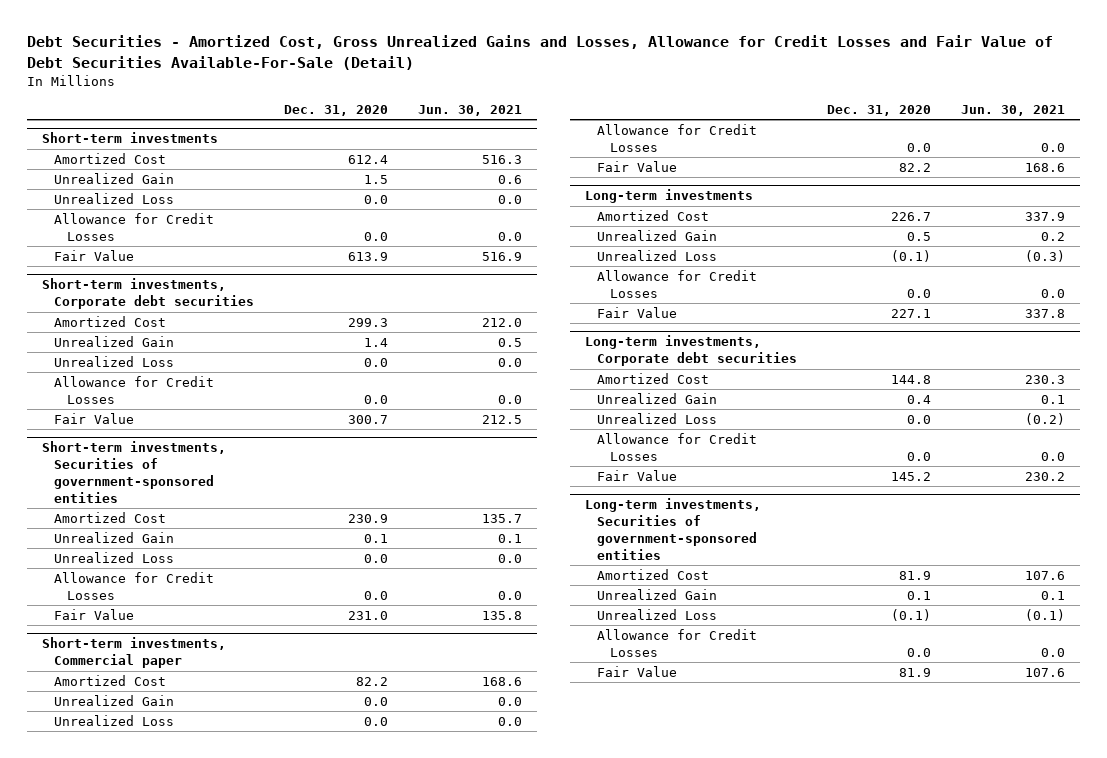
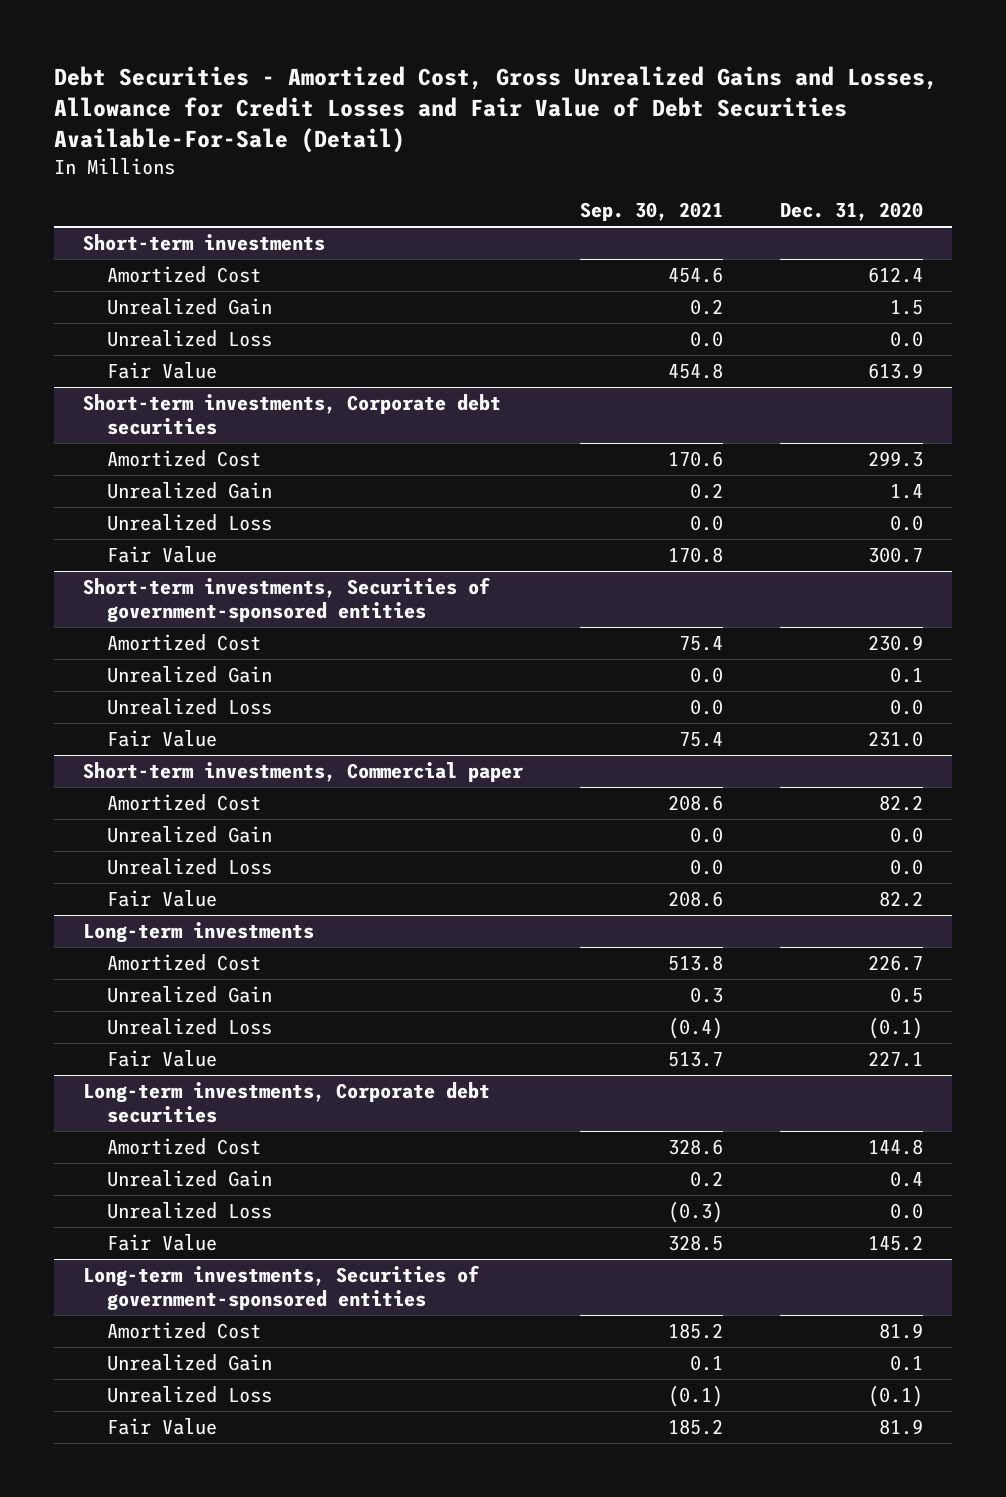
[418,104,523,116] Jun. 30, 2021 -> none
none -> [580,201,724,221] Sep. 30, 2021
[54,212,215,241] Allowance for Credit Losses -> none
[54,375,215,404] Allowance for Credit Losses -> none
[54,571,215,600] Allowance for Credit Losses -> none
[597,123,758,152] Allowance for Credit Losses -> none
[597,269,758,298] Allowance for Credit Losses -> none
[597,432,758,461] Allowance for Credit Losses -> none
[597,628,758,657] Allowance for Credit Losses -> none

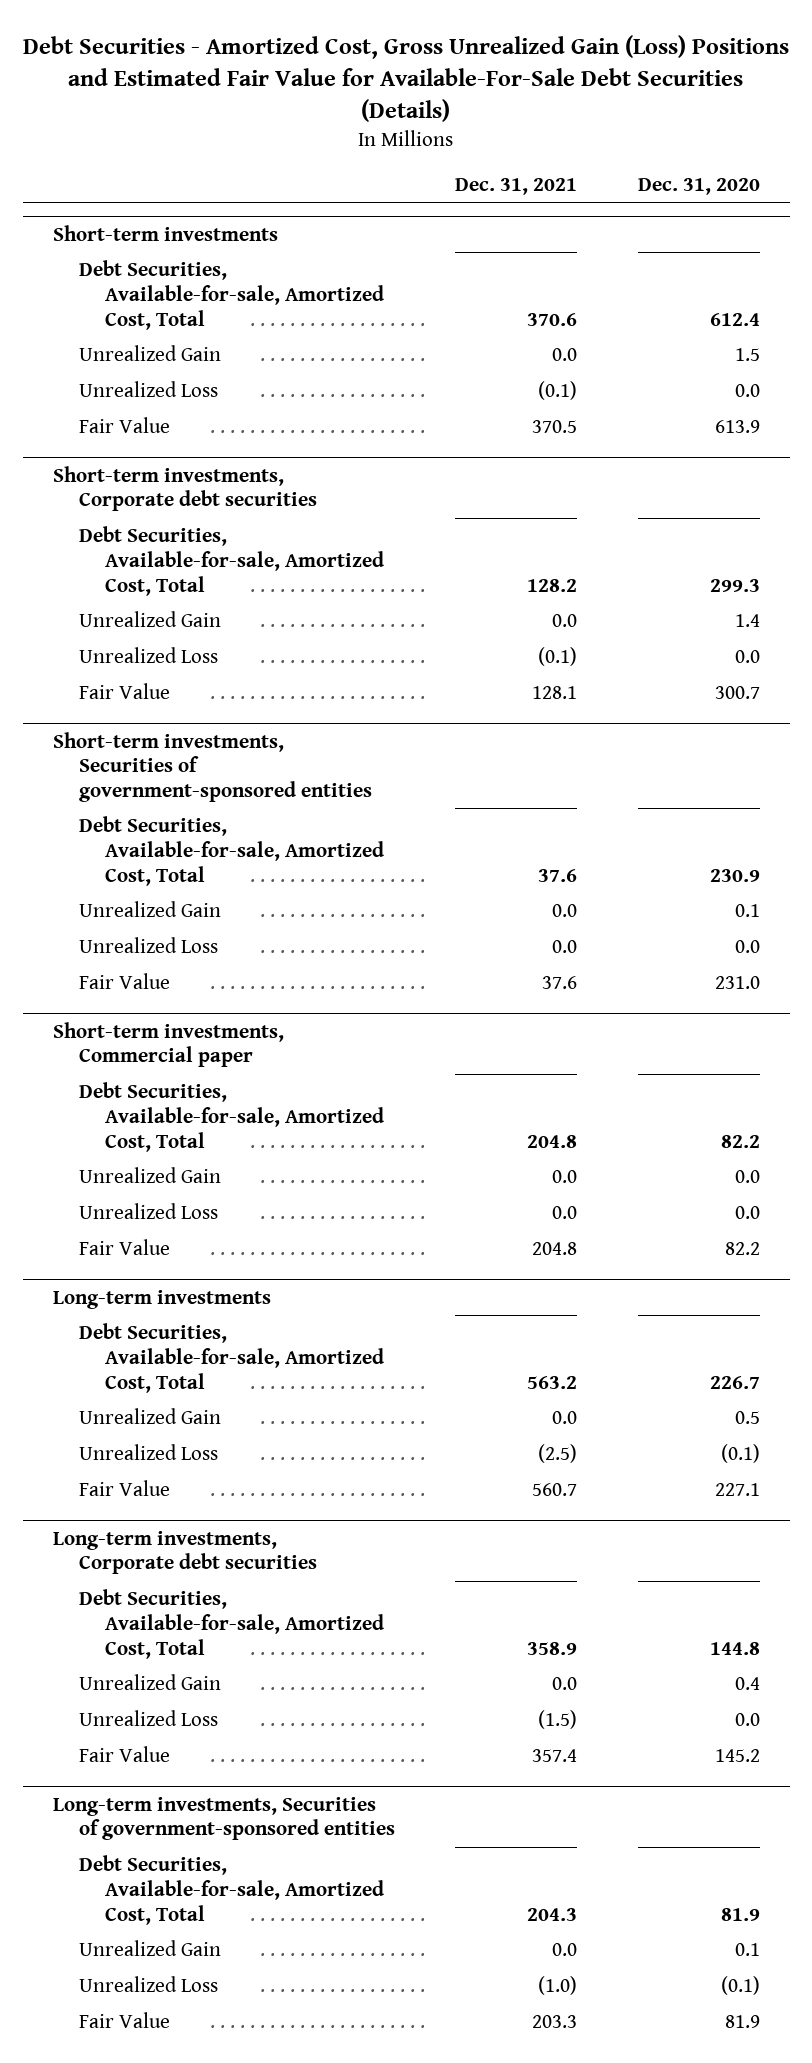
[54,66,939,153] Debt Securities - Amortized Cost, Gross Unrealized Gains and Losses, Allowance for Credit Losses and Fair Value of Debt Securities Available-For-Sale (Detail) -> [23,35,790,123] Debt Securities - Amortized Cost, Gross Unrealized Gain (Loss) Positions and Estimated Fair Value for Available-For-Sale Debt Securities (Details)
[580,201,724,221] Sep. 30, 2021 -> none
none -> [455,177,578,195] Dec. 31, 2021
[106,266,261,284] Amortized Cost -> [78,260,384,330] Debt Securities, Available-for-sale, Amortized Cost, Total
[106,450,261,468] Amortized Cost -> [78,526,384,596] Debt Securities, Available-for-sale, Amortized Cost, Total
[106,634,261,652] Amortized Cost -> [78,816,384,886] Debt Securities, Available-for-sale, Amortized Cost, Total
[106,794,261,812] Amortized Cost -> [78,1082,384,1152] Debt Securities, Available-for-sale, Amortized Cost, Total
[106,954,261,972] Amortized Cost -> [78,1323,384,1393] Debt Securities, Available-for-sale, Amortized Cost, Total
[106,1138,261,1156] Amortized Cost -> [78,1589,384,1659] Debt Securities, Available-for-sale, Amortized Cost, Total
[106,1322,261,1340] Amortized Cost -> [78,1855,384,1925] Debt Securities, Available-for-sale, Amortized Cost, Total

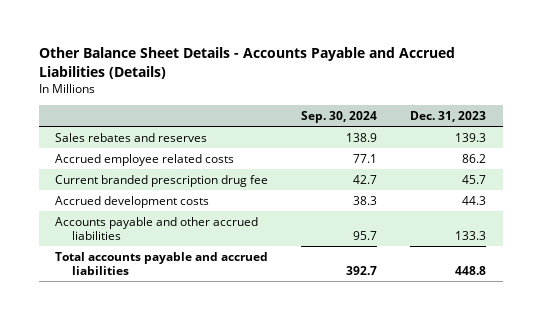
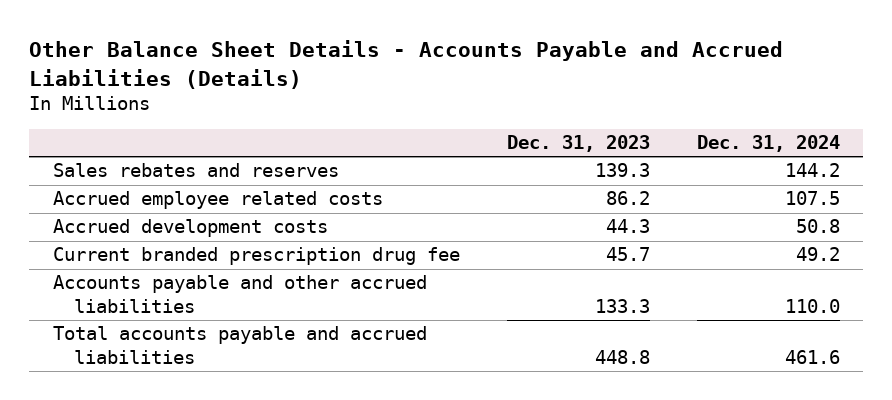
[301,111,378,124] Sep. 30, 2024 -> none
none -> [696,135,840,153] Dec. 31, 2024
[55,174,269,187] Current branded prescription drug fee -> [52,247,460,266] Current branded prescription drug fee

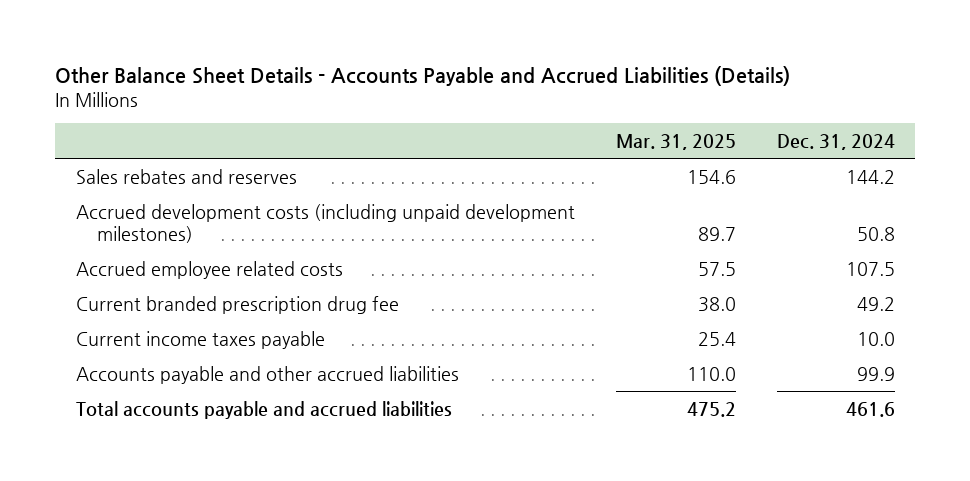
[506,135,650,153] Dec. 31, 2023 -> none
none -> [615,133,736,150] Mar. 31, 2025
none -> [75,203,575,243] Accrued development costs (including unpaid development milestones)
[52,219,328,238] Accrued development costs -> none
none -> [75,330,325,349] Current income taxes payable
[784,298,840,313] 110.0 -> [856,366,895,381] 99.9

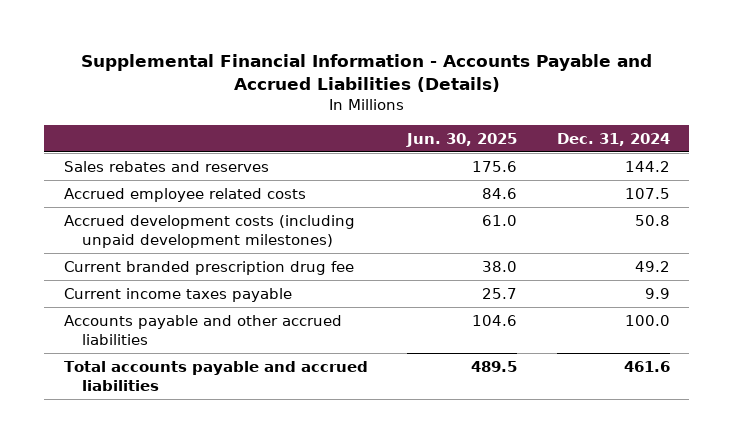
[55,66,791,87] Other Balance Sheet Details - Accounts Payable and Accrued Liabilities (Details) -> [80,54,652,93] Supplemental Financial Information - Accounts Payable and Accrued Liabilities (Details)
[615,133,736,150] Mar. 31, 2025 -> none
none -> [406,132,518,147] Jun. 30, 2025
[75,203,575,243] Accrued development costs (including unpaid development milestones) -> [63,214,355,248] Accrued development costs (including unpaid development milestones)
[856,331,895,346] 10.0 -> [644,287,670,299] 9.9
[856,366,895,381] 99.9 -> [624,314,670,326] 100.0

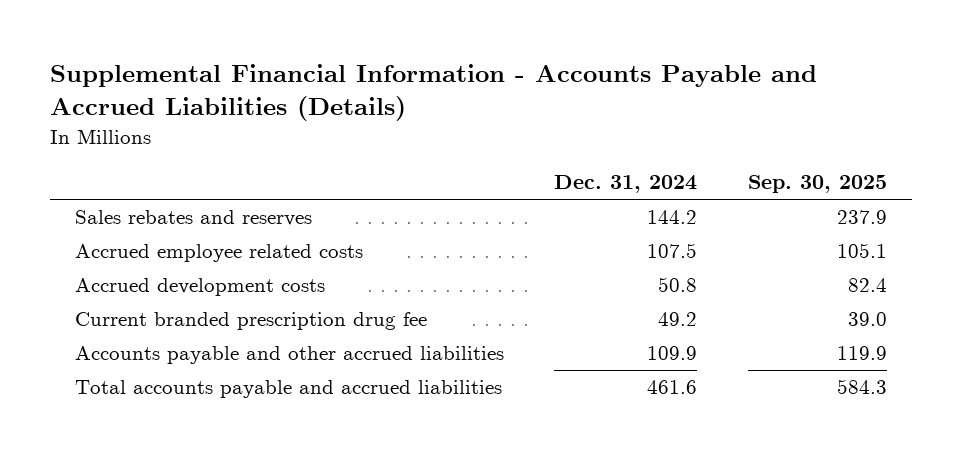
[406,132,518,147] Jun. 30, 2025 -> none
none -> [747,175,887,194] Sep. 30, 2025
[63,214,355,248] Accrued development costs (including unpaid development milestones) -> [74,278,325,297] Accrued development costs
[63,287,292,302] Current income taxes payable -> none
[624,314,670,326] 100.0 -> [647,346,698,361] 109.9

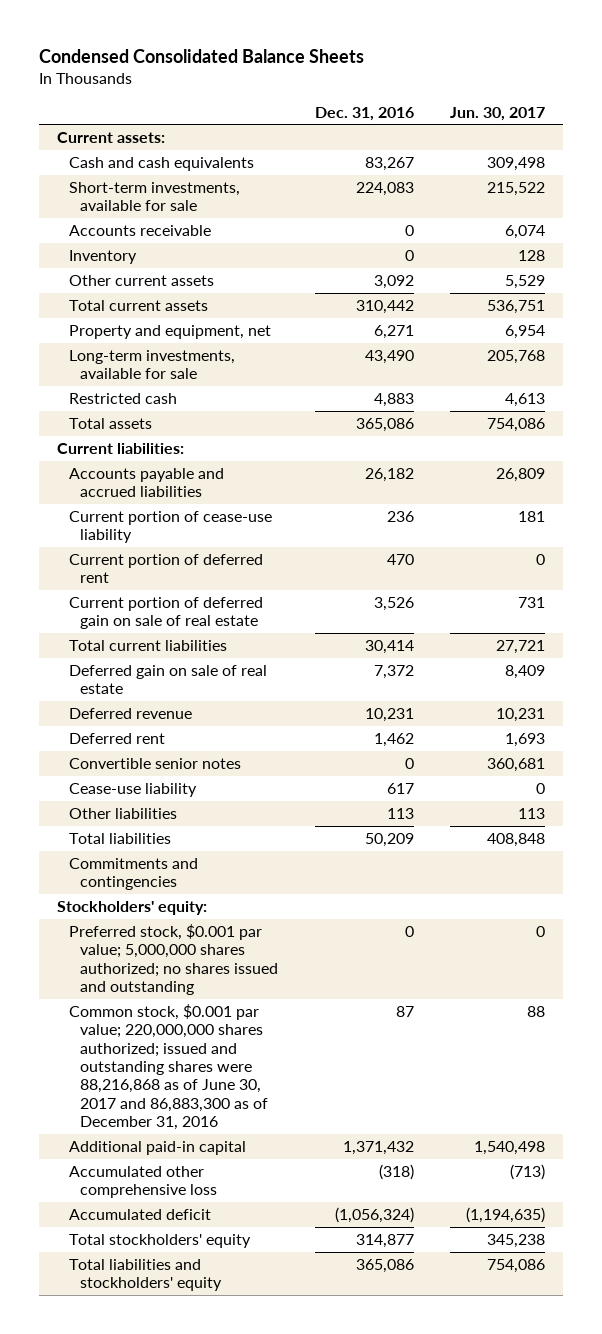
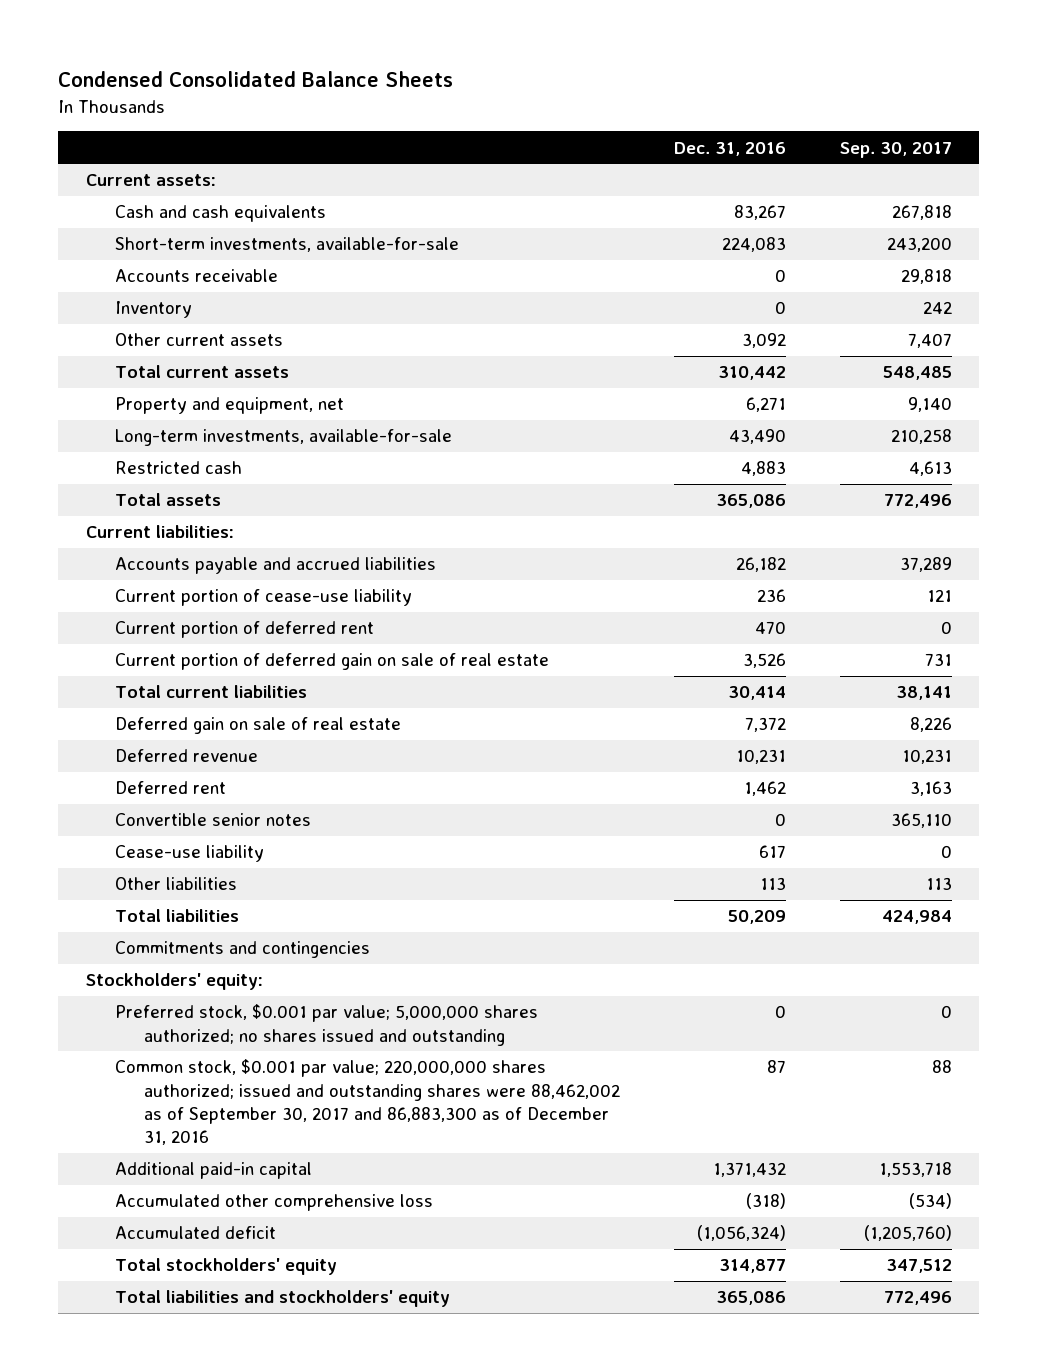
[449,106,545,121] Jun. 30, 2017 -> none
none -> [840,141,953,158] Sep. 30, 2017
[68,182,240,212] Short-term investments, available for sale -> [114,237,459,253] Short-term investments, available-for-sale
[68,350,235,380] Long-term investments, available for sale -> [114,429,452,447] Long-term investments, available-for-sale
[68,1004,269,1131] Common stock, $0.001 par value; 220,000,000 shares authorized; issued and outstanding shares were 88,216,868 as of June 30, 2017 and 86,883,300 as of December 31, 2016 -> [114,1059,620,1146] Common stock, $0.001 par value; 220,000,000 shares authorized; issued and outstanding shares were 88,462,002 as of September 30, 2017 and 86,883,300 as of December 31, 2016

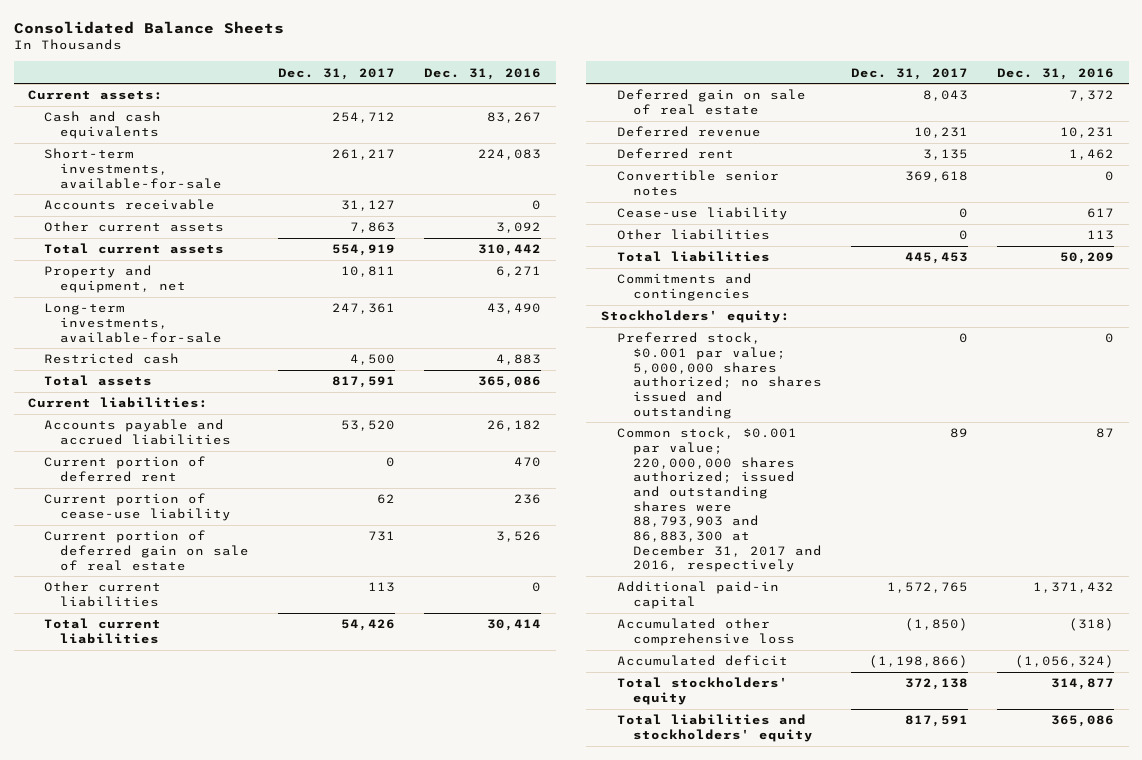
[58,71,454,88] Condensed Consolidated Balance Sheets -> [13,20,284,34] Consolidated Balance Sheets
[840,141,953,158] Sep. 30, 2017 -> none
none -> [278,67,396,80] Dec. 31, 2017
[114,301,192,319] Inventory -> none
[114,589,412,607] Current portion of cease-use liability -> [44,493,232,521] Current portion of cease-use liability
none -> [44,581,162,607] Other current liabilities
[114,1059,620,1146] Common stock, $0.001 par value; 220,000,000 shares authorized; issued and outstanding shares were 88,462,002 as of September 30, 2017 and 86,883,300 as of December 31, 2016 -> [616,427,822,573] Common stock, $0.001 par value; 220,000,000 shares authorized; issued and outstanding shares were 88,793,903 and 86,883,300 at December 31, 2017 and 2016, respectively

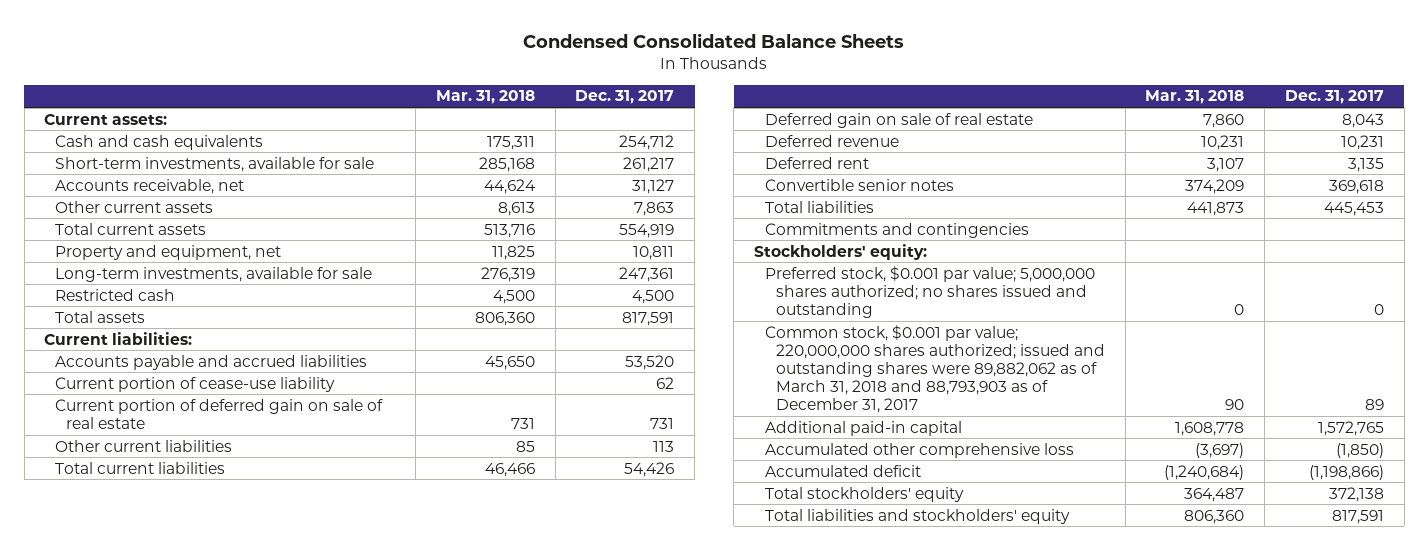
[13,20,284,34] Consolidated Balance Sheets -> [523,33,905,49] Condensed Consolidated Balance Sheets
[424,67,542,80] Dec. 31, 2016 -> none
none -> [435,90,535,105] Mar. 31, 2018
[44,148,223,189] Short-term investments, available-for-sale -> [55,156,375,172] Short-term investments, available for sale
[44,199,216,211] Accounts receivable -> [55,178,245,194] Accounts receivable, net
[44,303,223,343] Long-term investments, available-for-sale -> [55,266,373,282] Long-term investments, available for sale
[44,456,207,482] Current portion of deferred rent -> none
[616,207,788,221] Cease-use liability -> none
[616,229,770,241] Other liabilities -> none
[616,427,822,573] Common stock, $0.001 par value; 220,000,000 shares authorized; issued and outstanding shares were 88,793,903 and 86,883,300 at December 31, 2017 and 2016, respectively -> [764,324,1105,413] Common stock, $0.001 par value; 220,000,000 shares authorized; issued and outstanding shares were 89,882,062 as of March 31, 2018 and 88,793,903 as of December 31, 2017

